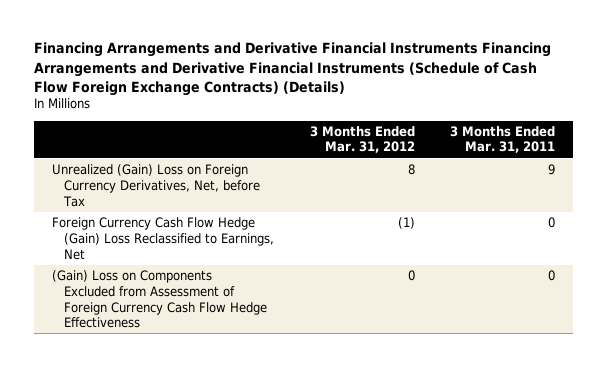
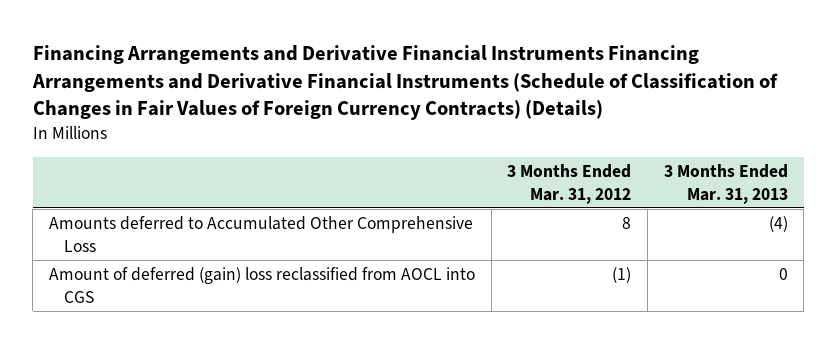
[34,42,552,96] Financing Arrangements and Derivative Financial Instruments Financing Arrangements and Derivative Financial Instruments (Schedule of Cash Flow Foreign Exchange Contracts) (Details) -> [31,45,778,121] Financing Arrangements and Derivative Financial Instruments Financing Arrangements and Derivative Financial Instruments (Schedule of Classification of Changes in Fair Values of Foreign Currency Contracts) (Details)
[450,125,556,154] 3 Months Ended Mar. 31, 2011 -> none
none -> [663,164,788,204] 3 Months Ended Mar. 31, 2013
[52,270,267,329] (Gain) Loss on Components Excluded from Assessment of Foreign Currency Cash Flow Hedge Effectiveness -> none
[52,164,260,207] Unrealized (Gain) Loss on Foreign Currency Derivatives, Net, before Tax -> [48,215,473,252] Amounts deferred to Accumulated Other Comprehensive Loss
[52,217,274,260] Foreign Currency Cash Flow Hedge (Gain) Loss Reclassified to Earnings, Net -> [48,266,475,303] Amount of deferred (gain) loss reclassified from AOCL into CGS

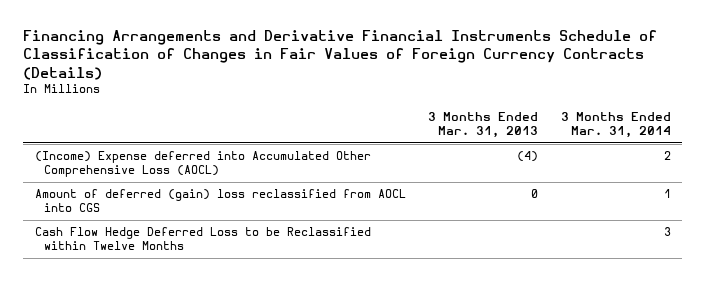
[31,45,778,121] Financing Arrangements and Derivative Financial Instruments Financing Arrangements and Derivative Financial Instruments (Schedule of Classification of Changes in Fair Values of Foreign Currency Contracts) (Details) -> [23,30,658,80] Financing Arrangements and Derivative Financial Instruments Schedule of Classification of Changes in Fair Values of Foreign Currency Contracts (Details)
[507,164,632,204] 3 Months Ended Mar. 31, 2012 -> none
none -> [560,112,671,139] 3 Months Ended Mar. 31, 2014
[48,215,473,252] Amounts deferred to Accumulated Other Comprehensive Loss -> [34,151,371,178] (Income) Expense deferred into Accumulated Other Comprehensive Loss (AOCL)
none -> [34,227,371,251] Cash Flow Hedge Deferred Loss to be Reclassified within Twelve Months

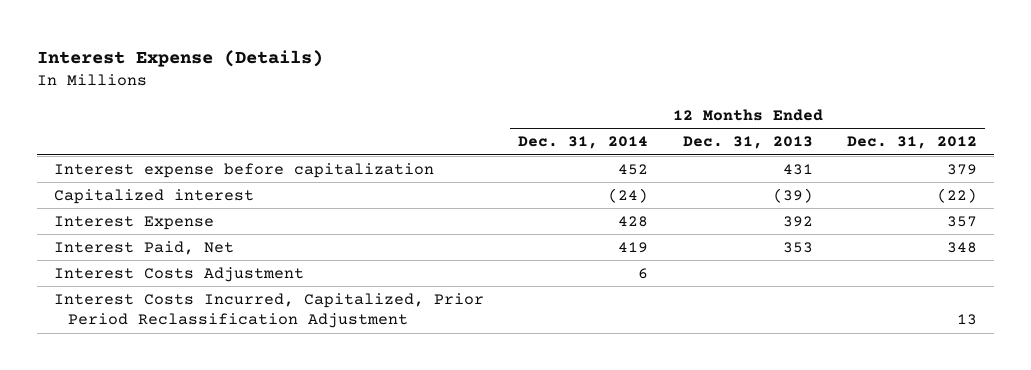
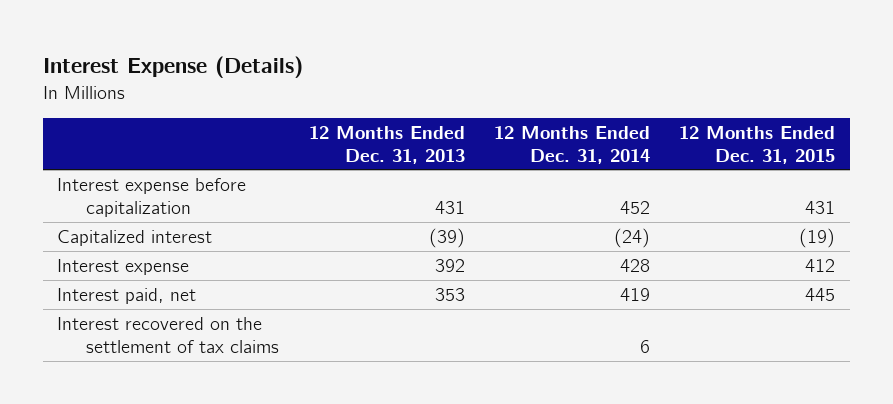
[846,136,977,150] Dec. 31, 2012 -> none
none -> [679,125,836,164] 12 Months Ended Dec. 31, 2015
[54,293,485,329] Interest Costs Incurred, Capitalized, Prior Period Reclassification Adjustment -> none
[54,216,215,231] Interest Expense -> [57,258,190,275] Interest expense
[54,241,235,256] Interest Paid, Net -> [57,287,197,304] Interest paid, net
[54,267,305,283] Interest Costs Adjustment -> [57,316,280,353] Interest recovered on the settlement of tax claims

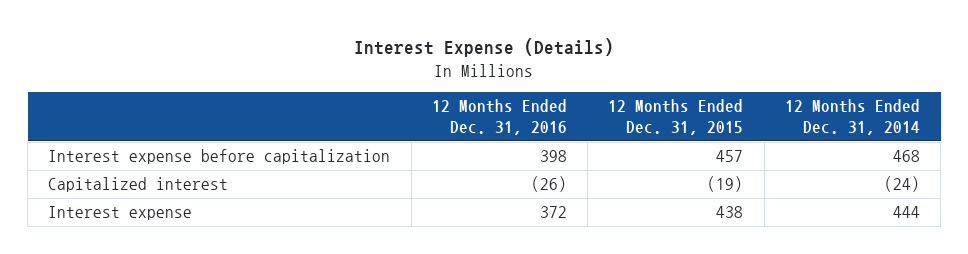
[308,125,465,164] 12 Months Ended Dec. 31, 2013 -> none
none -> [431,99,567,136] 12 Months Ended Dec. 31, 2016
[619,200,650,214] 452 -> [892,150,920,163] 468
[805,200,836,214] 431 -> [716,150,744,163] 457
[57,287,197,304] Interest paid, net -> none
[57,316,280,353] Interest recovered on the settlement of tax claims -> none
[619,258,650,272] 428 -> [892,206,920,219] 444
[805,258,836,272] 412 -> [716,206,744,219] 438

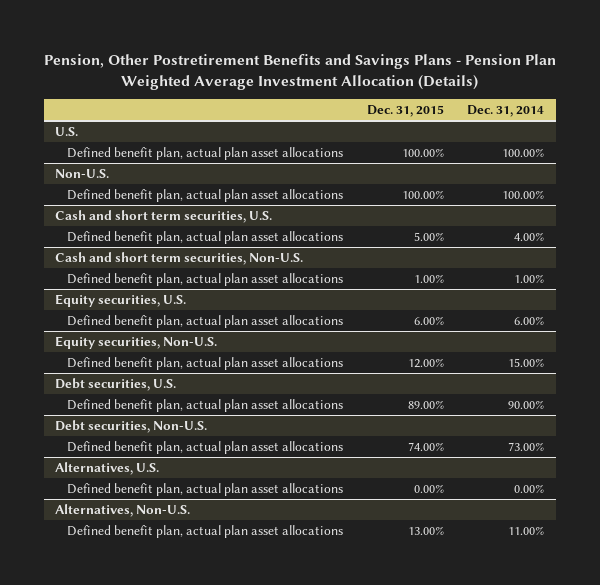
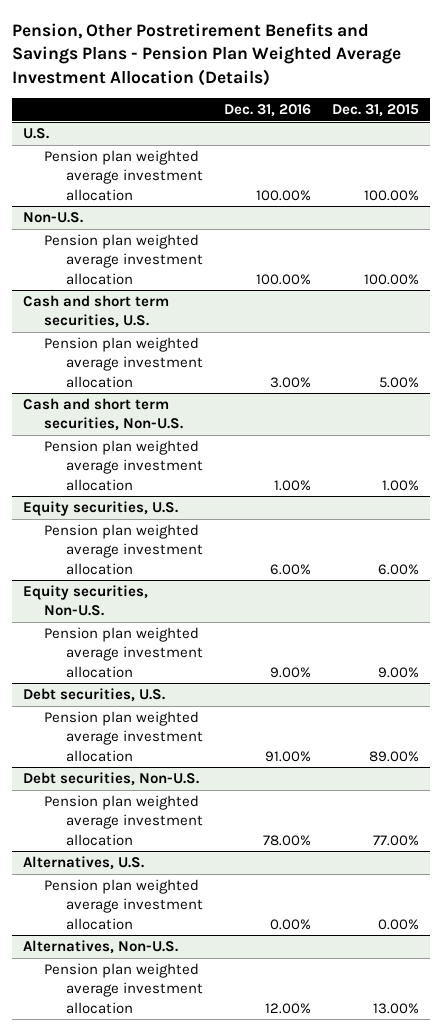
[467,105,545,118] Dec. 31, 2014 -> none
none -> [223,104,311,118] Dec. 31, 2016
[67,146,344,160] Defined benefit plan, actual plan asset allocations -> [44,150,203,201] Pension plan weighted average investment allocation
[67,188,344,202] Defined benefit plan, actual plan asset allocations -> [44,234,203,285] Pension plan weighted average investment allocation
[67,230,344,244] Defined benefit plan, actual plan asset allocations -> [44,337,203,388] Pension plan weighted average investment allocation
[67,272,344,286] Defined benefit plan, actual plan asset allocations -> [44,440,203,491] Pension plan weighted average investment allocation
[67,314,344,328] Defined benefit plan, actual plan asset allocations -> [44,524,203,575] Pension plan weighted average investment allocation
[67,356,344,370] Defined benefit plan, actual plan asset allocations -> [44,627,203,678] Pension plan weighted average investment allocation
[407,357,444,368] 12.00% -> [378,666,420,678] 9.00%
[67,398,344,412] Defined benefit plan, actual plan asset allocations -> [44,711,203,762] Pension plan weighted average investment allocation
[67,440,344,454] Defined benefit plan, actual plan asset allocations -> [44,795,203,846] Pension plan weighted average investment allocation
[407,441,444,451] 74.00% -> [373,834,420,846] 77.00%
[67,482,344,496] Defined benefit plan, actual plan asset allocations -> [44,879,203,930] Pension plan weighted average investment allocation
[67,524,344,538] Defined benefit plan, actual plan asset allocations -> [44,963,203,1014] Pension plan weighted average investment allocation

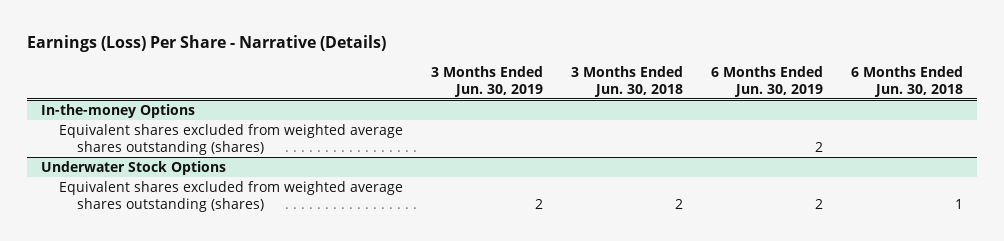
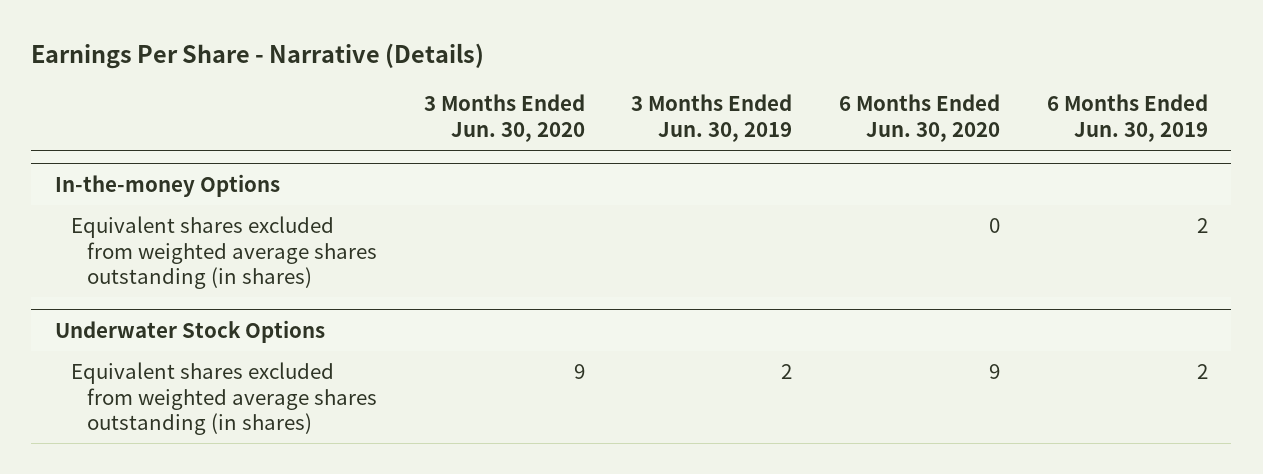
[26,35,386,53] Earnings (Loss) Per Share - Narrative (Details) -> [31,43,485,70] Earnings Per Share - Narrative (Details)
[570,66,683,97] 3 Months Ended Jun. 30, 2018 -> none
[850,66,963,97] 6 Months Ended Jun. 30, 2018 -> none
none -> [423,94,585,142] 3 Months Ended Jun. 30, 2020
none -> [839,94,1001,142] 6 Months Ended Jun. 30, 2020
[58,123,403,155] Equivalent shares excluded from weighted average shares outstanding (shares) -> [70,216,377,289] Equivalent shares excluded from weighted average shares outstanding (in shares)
[58,180,403,212] Equivalent shares excluded from weighted average shares outstanding (shares) -> [70,362,377,435] Equivalent shares excluded from weighted average shares outstanding (in shares)

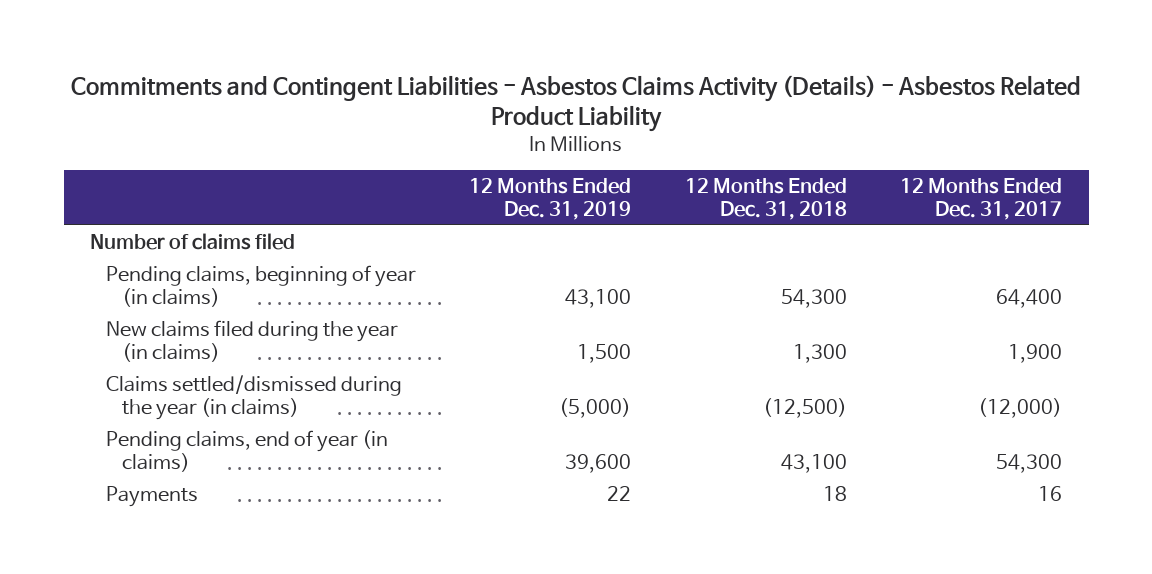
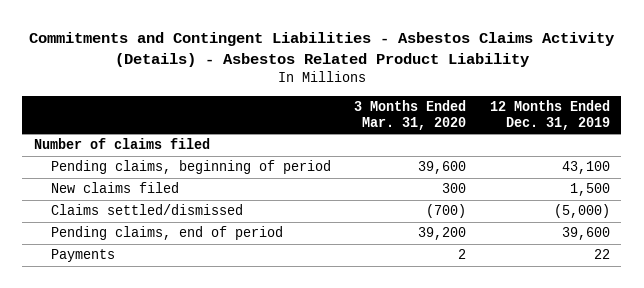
[684,177,847,221] 12 Months Ended Dec. 31, 2018 -> none
[899,177,1062,221] 12 Months Ended Dec. 31, 2017 -> none
none -> [354,100,467,130] 3 Months Ended Mar. 31, 2020
[106,264,417,308] Pending claims, beginning of year (in claims) -> [51,160,332,175] Pending claims, beginning of period
[106,319,399,363] New claims filed during the year (in claims) -> [51,182,180,194] New claims filed
[106,374,403,421] Claims settled/dismissed during the year (in claims) -> [51,204,244,216] Claims settled/dismissed
[106,429,389,473] Pending claims, end of year (in claims) -> [51,226,284,241] Pending claims, end of period

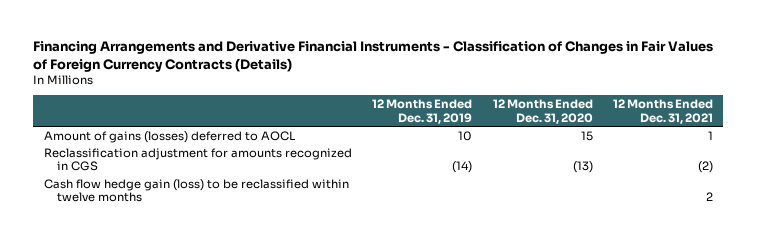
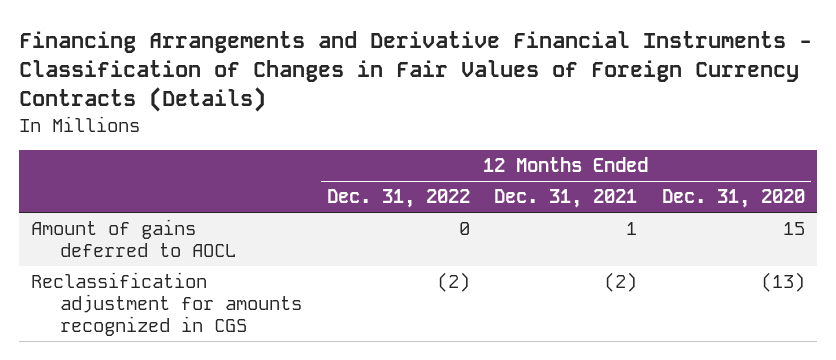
[372,99,473,124] 12 Months Ended Dec. 31, 2019 -> none
none -> [326,189,470,209] Dec. 31, 2022
[43,130,295,143] Amount of gains (losses) deferred to AOCL -> [31,219,237,258] Amount of gains deferred to AOCL
[43,178,349,203] Cash flow hedge gain (loss) to be reclassified within twelve months -> none

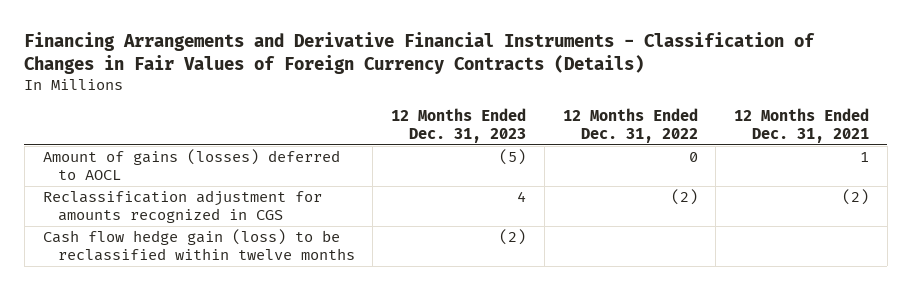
[661,189,805,209] Dec. 31, 2020 -> none
none -> [391,108,527,143] 12 Months Ended Dec. 31, 2023
[31,219,237,258] Amount of gains deferred to AOCL -> [42,149,340,180] Amount of gains (losses) deferred to AOCL
none -> [42,229,355,261] Cash flow hedge gain (loss) to be reclassified within twelve months

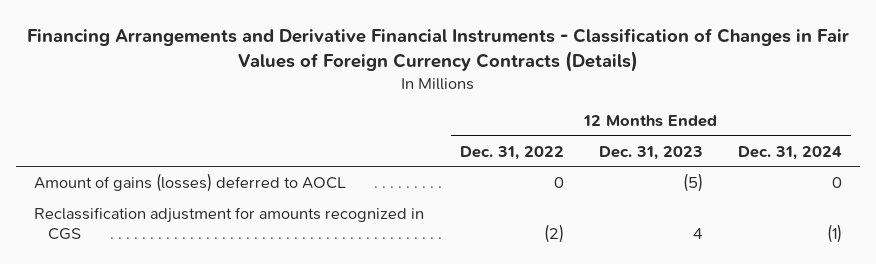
[734,108,870,143] 12 Months Ended Dec. 31, 2021 -> none
none -> [738,145,843,160] Dec. 31, 2024
[42,229,355,261] Cash flow hedge gain (loss) to be reclassified within twelve months -> none

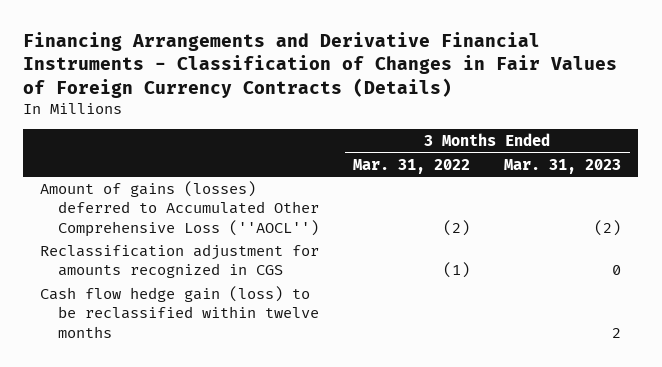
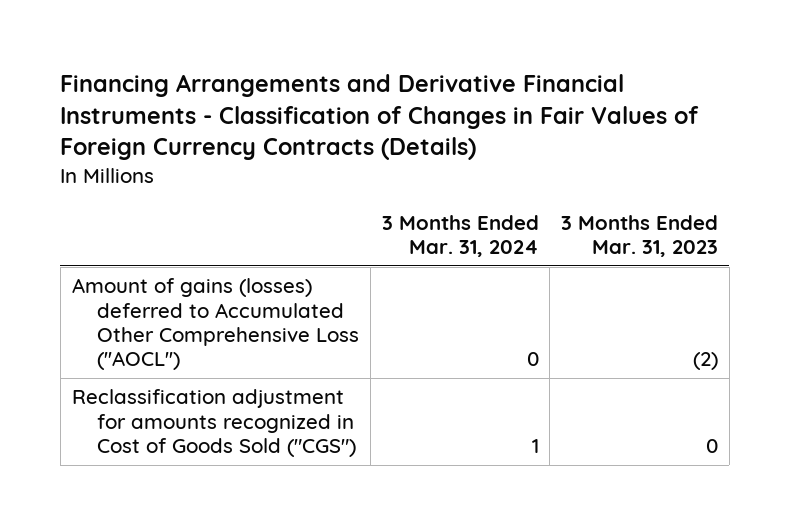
[353,158,471,174] Mar. 31, 2022 -> none
none -> [381,214,539,258] 3 Months Ended Mar. 31, 2024
[40,285,319,338] Cash flow hedge gain (loss) to be reclassified within twelve months -> none
[40,243,320,279] Reclassification adjustment for amounts recognized in CGS -> [71,389,356,457] Reclassification adjustment for amounts recognized in Cost of Goods Sold ("CGS")

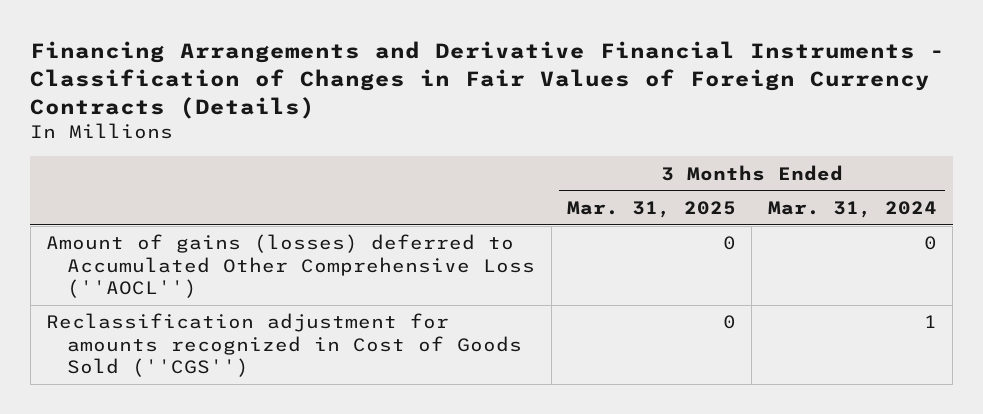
[561,214,719,258] 3 Months Ended Mar. 31, 2023 -> none
none -> [566,200,736,218] Mar. 31, 2025
[71,389,356,457] Reclassification adjustment for amounts recognized in Cost of Goods Sold ("CGS") -> [46,313,523,377] Reclassification adjustment for amounts recognized in Cost of Goods Sold (''CGS'')

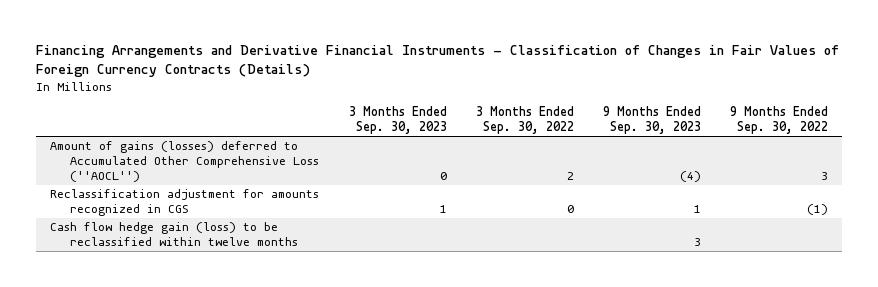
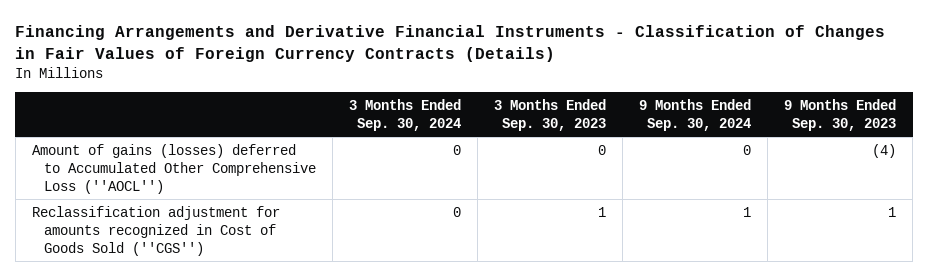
[475,106,574,135] 3 Months Ended Sep. 30, 2022 -> none
[729,106,828,135] 9 Months Ended Sep. 30, 2022 -> none
none -> [348,98,461,131] 3 Months Ended Sep. 30, 2024
none -> [639,98,752,131] 9 Months Ended Sep. 30, 2024
[50,222,299,247] Cash flow hedge gain (loss) to be reclassified within twelve months -> none
[50,189,320,217] Reclassification adjustment for amounts recognized in CGS -> [31,206,280,256] Reclassification adjustment for amounts recognized in Cost of Goods Sold (''CGS'')

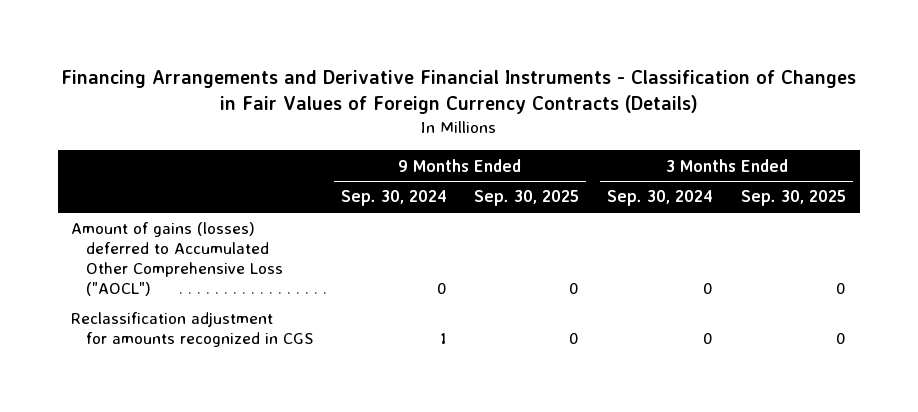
[493,98,606,131] 3 Months Ended Sep. 30, 2023 -> none
[784,98,897,131] 9 Months Ended Sep. 30, 2023 -> none
none -> [474,190,580,207] Sep. 30, 2025
none -> [741,190,847,207] Sep. 30, 2025
[31,144,316,194] Amount of gains (losses) deferred to Accumulated Other Comprehensive Loss (''AOCL'') -> [71,222,283,296] Amount of gains (losses) deferred to Accumulated Other Comprehensive Loss ("AOCL")
[31,206,280,256] Reclassification adjustment for amounts recognized in Cost of Goods Sold (''CGS'') -> [71,312,313,348] Reclassification adjustment for amounts recognized in CGS

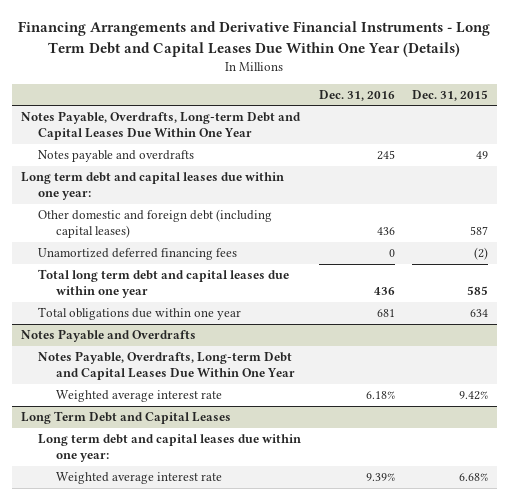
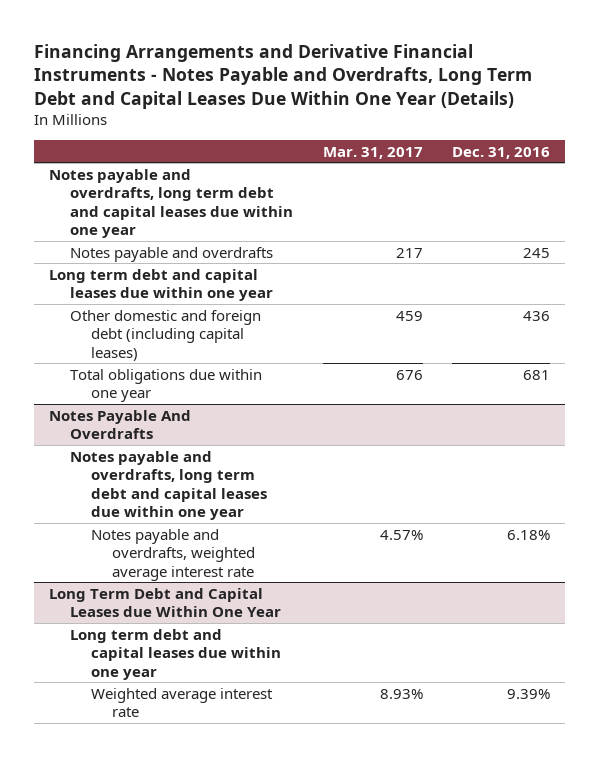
[18,21,491,57] Financing Arrangements and Derivative Financial Instruments - Long Term Debt and Capital Leases Due Within One Year (Details) -> [34,43,533,109] Financing Arrangements and Derivative Financial Instruments - Notes Payable and Overdrafts, Long Term Debt and Capital Leases Due Within One Year (Details)
[412,89,489,101] Dec. 31, 2015 -> none
none -> [322,146,423,159] Mar. 31, 2017
[20,111,301,141] Notes Payable, Overdrafts, Long-term Debt and Capital Leases Due Within One Year -> [49,168,294,239] Notes payable and overdrafts, long term debt and capital leases due within one year
[20,172,284,201] Long term debt and capital leases due within one year: -> [49,268,274,302] Long term debt and capital leases due within one year
[38,248,238,261] Unamortized deferred financing fees -> none
[38,269,290,299] Total long term debt and capital leases due within one year -> none
[20,329,196,343] Notes Payable and Overdrafts -> [49,409,192,440] Notes Payable And Overdrafts
[38,351,295,381] Notes Payable, Overdrafts, Long-term Debt and Capital Leases Due Within One Year -> [70,450,267,521] Notes payable and overdrafts, long term debt and capital leases due within one year
[55,390,222,403] Weighted average interest rate -> [90,528,255,581] Notes payable and overdrafts, weighted average interest rate
[20,411,231,425] Long Term Debt and Capital Leases -> [49,587,282,618] Long Term Debt and Capital Leases due Within One Year
[38,434,302,463] Long term debt and capital leases due within one year: -> [70,628,281,680] Long term debt and capital leases due within one year

